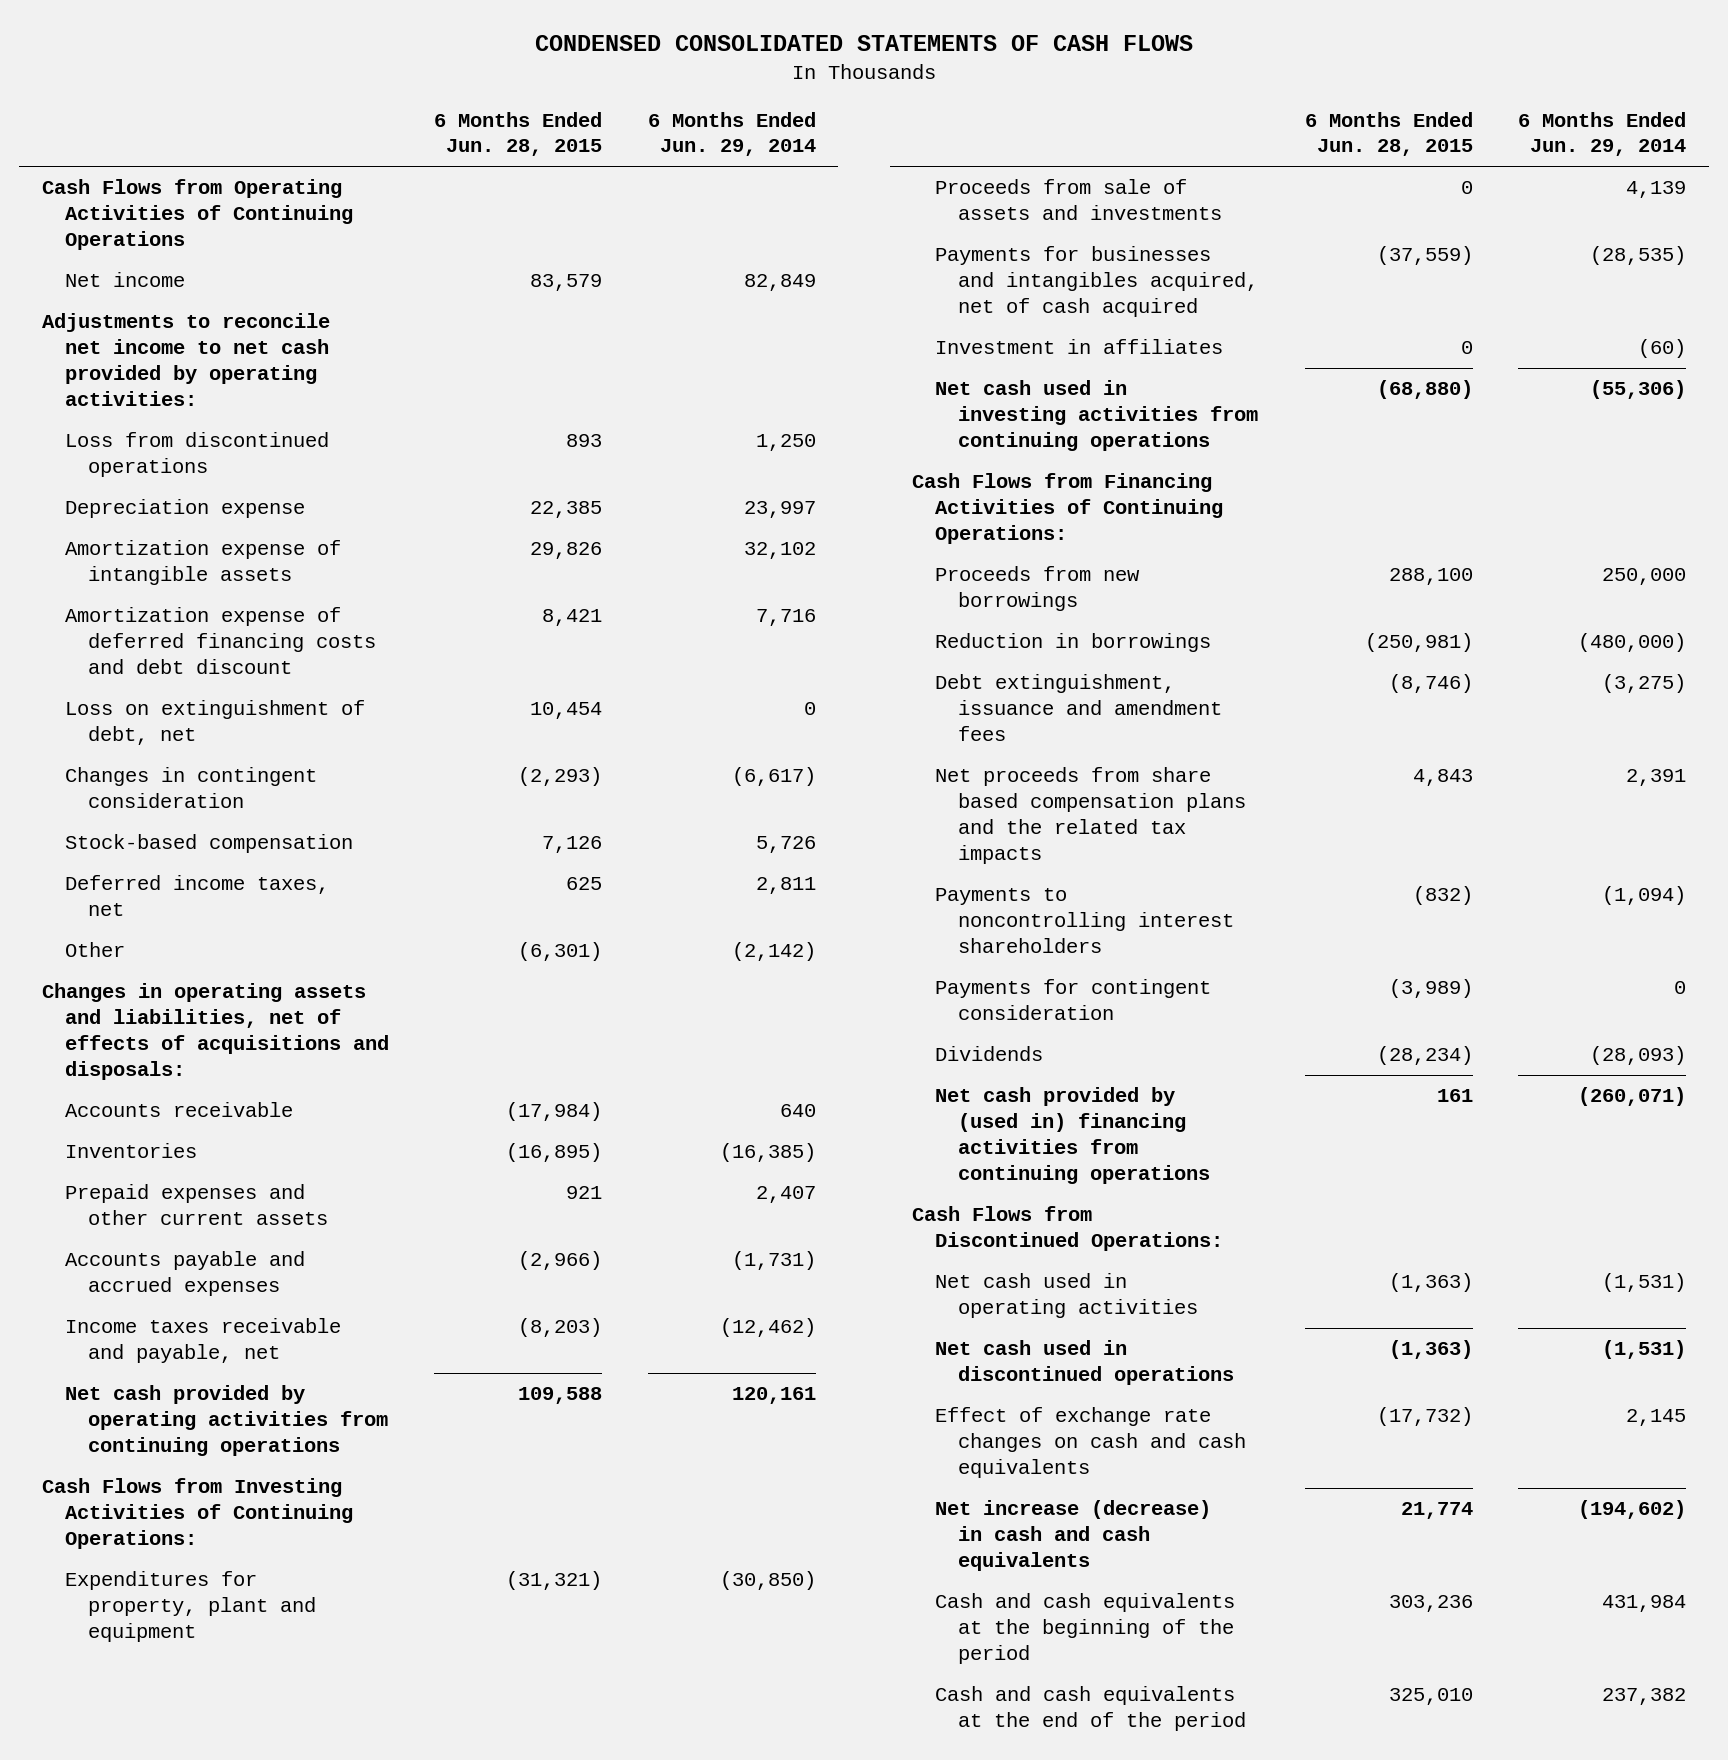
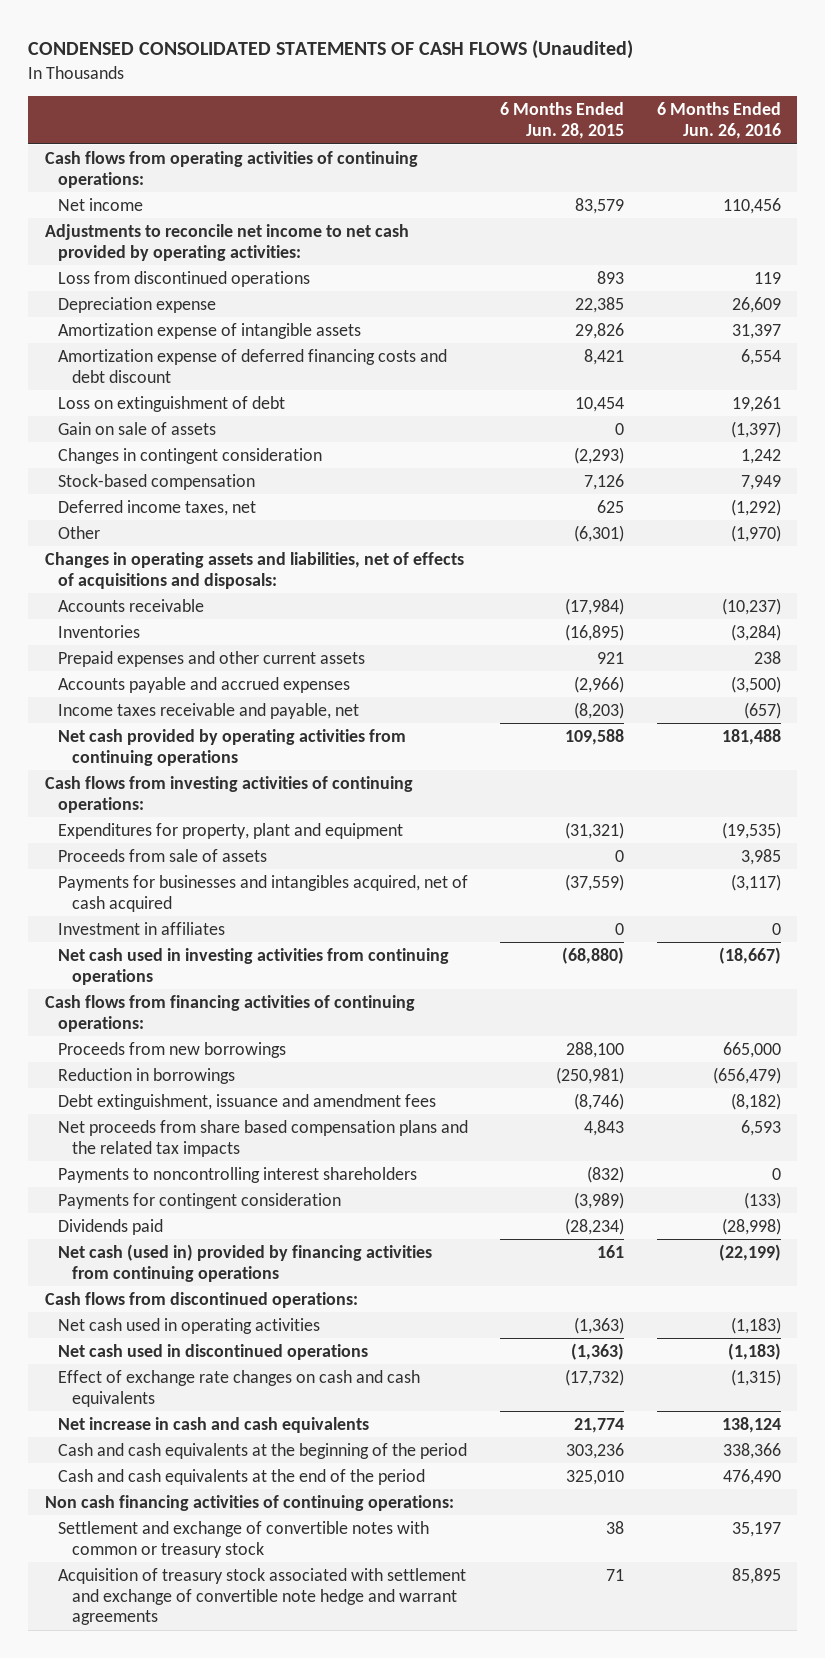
[535,35,1194,52] CONDENSED CONSOLIDATED STATEMENTS OF CASH FLOWS -> [28,40,634,60] CONDENSED CONSOLIDATED STATEMENTS OF CASH FLOWS (Unaudited)
[647,111,816,157] 6 Months Ended Jun. 29, 2014 -> none
none -> [656,102,781,139] 6 Months Ended Jun. 26, 2016
[42,179,354,251] Cash Flows from Operating Activities of Continuing Operations -> [44,150,418,188] Cash flows from operating activities of continuing operations:
[65,700,366,746] Loss on extinguishment of debt, net -> [58,395,286,412] Loss on extinguishment of debt
none -> [58,421,217,435] Gain on sale of assets
[42,1478,354,1550] Cash Flows from Investing Activities of Continuing Operations: -> [44,775,413,813] Cash flows from investing activities of continuing operations:
[935,179,1223,221] Proceeds from sale of assets and investments -> [58,848,268,862] Proceeds from sale of assets
[912,473,1224,545] Cash Flows from Financing Activities of Continuing Operations: -> [44,994,415,1032] Cash flows from financing activities of continuing operations:
[935,1046,1044,1062] Dividends -> [58,1218,164,1235] Dividends paid
[935,1087,1211,1184] Net cash provided by (used in) financing activities from continuing operations -> [58,1243,433,1282] Net cash (used in) provided by financing activities from continuing operations
[912,1206,1224,1252] Cash Flows from Discontinued Operations: -> [44,1291,358,1308] Cash flows from discontinued operations:
[935,1500,1212,1572] Net increase (decrease) in cash and cash equivalents -> [58,1416,370,1433] Net increase in cash and cash equivalents
none -> [44,1494,454,1511] Non cash financing activities of continuing operations:
none -> [58,1520,430,1558] Settlement and exchange of convertible notes with common or treasury stock
none -> [58,1567,467,1626] Acquisition of treasury stock associated with settlement and exchange of convertible note hedge and warrant agreements

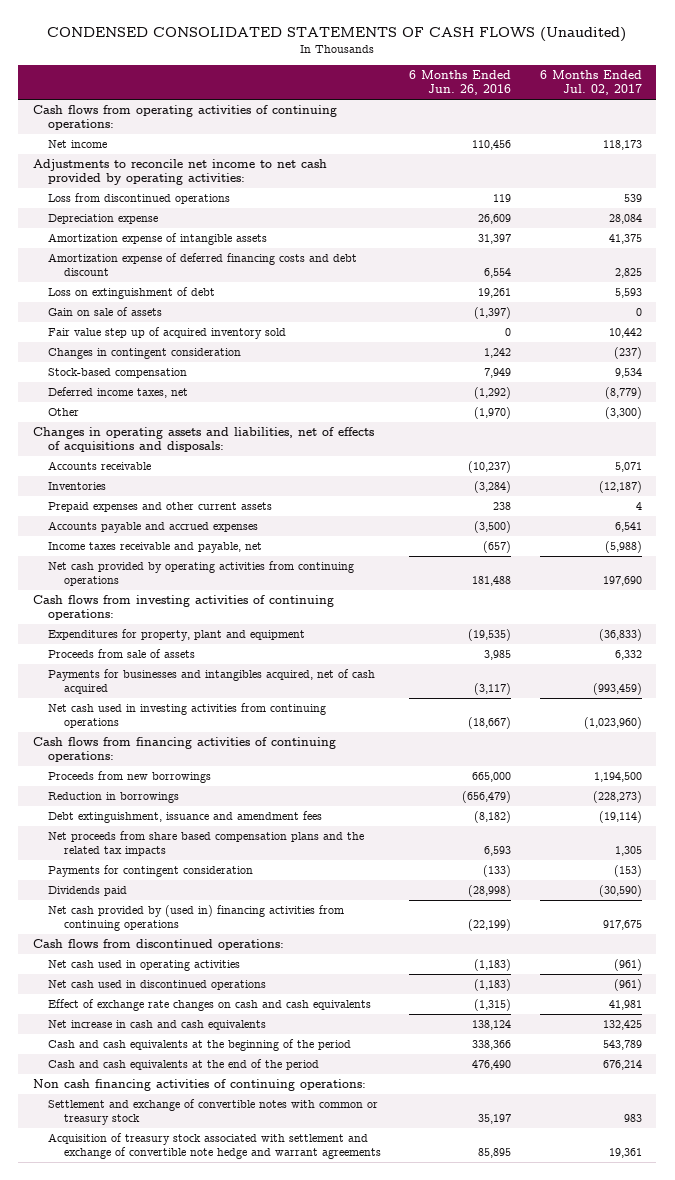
[500,102,625,139] 6 Months Ended Jun. 28, 2015 -> none
none -> [539,70,642,96] 6 Months Ended Jul. 02, 2017
none -> [48,327,287,340] Fair value step up of acquired inventory sold
[58,921,226,935] Investment in affiliates -> none
[58,1166,418,1183] Payments to noncontrolling interest shareholders -> none
[58,1243,433,1282] Net cash (used in) provided by financing activities from continuing operations -> [48,905,345,932] Net cash provided by (used in) financing activities from continuing operations

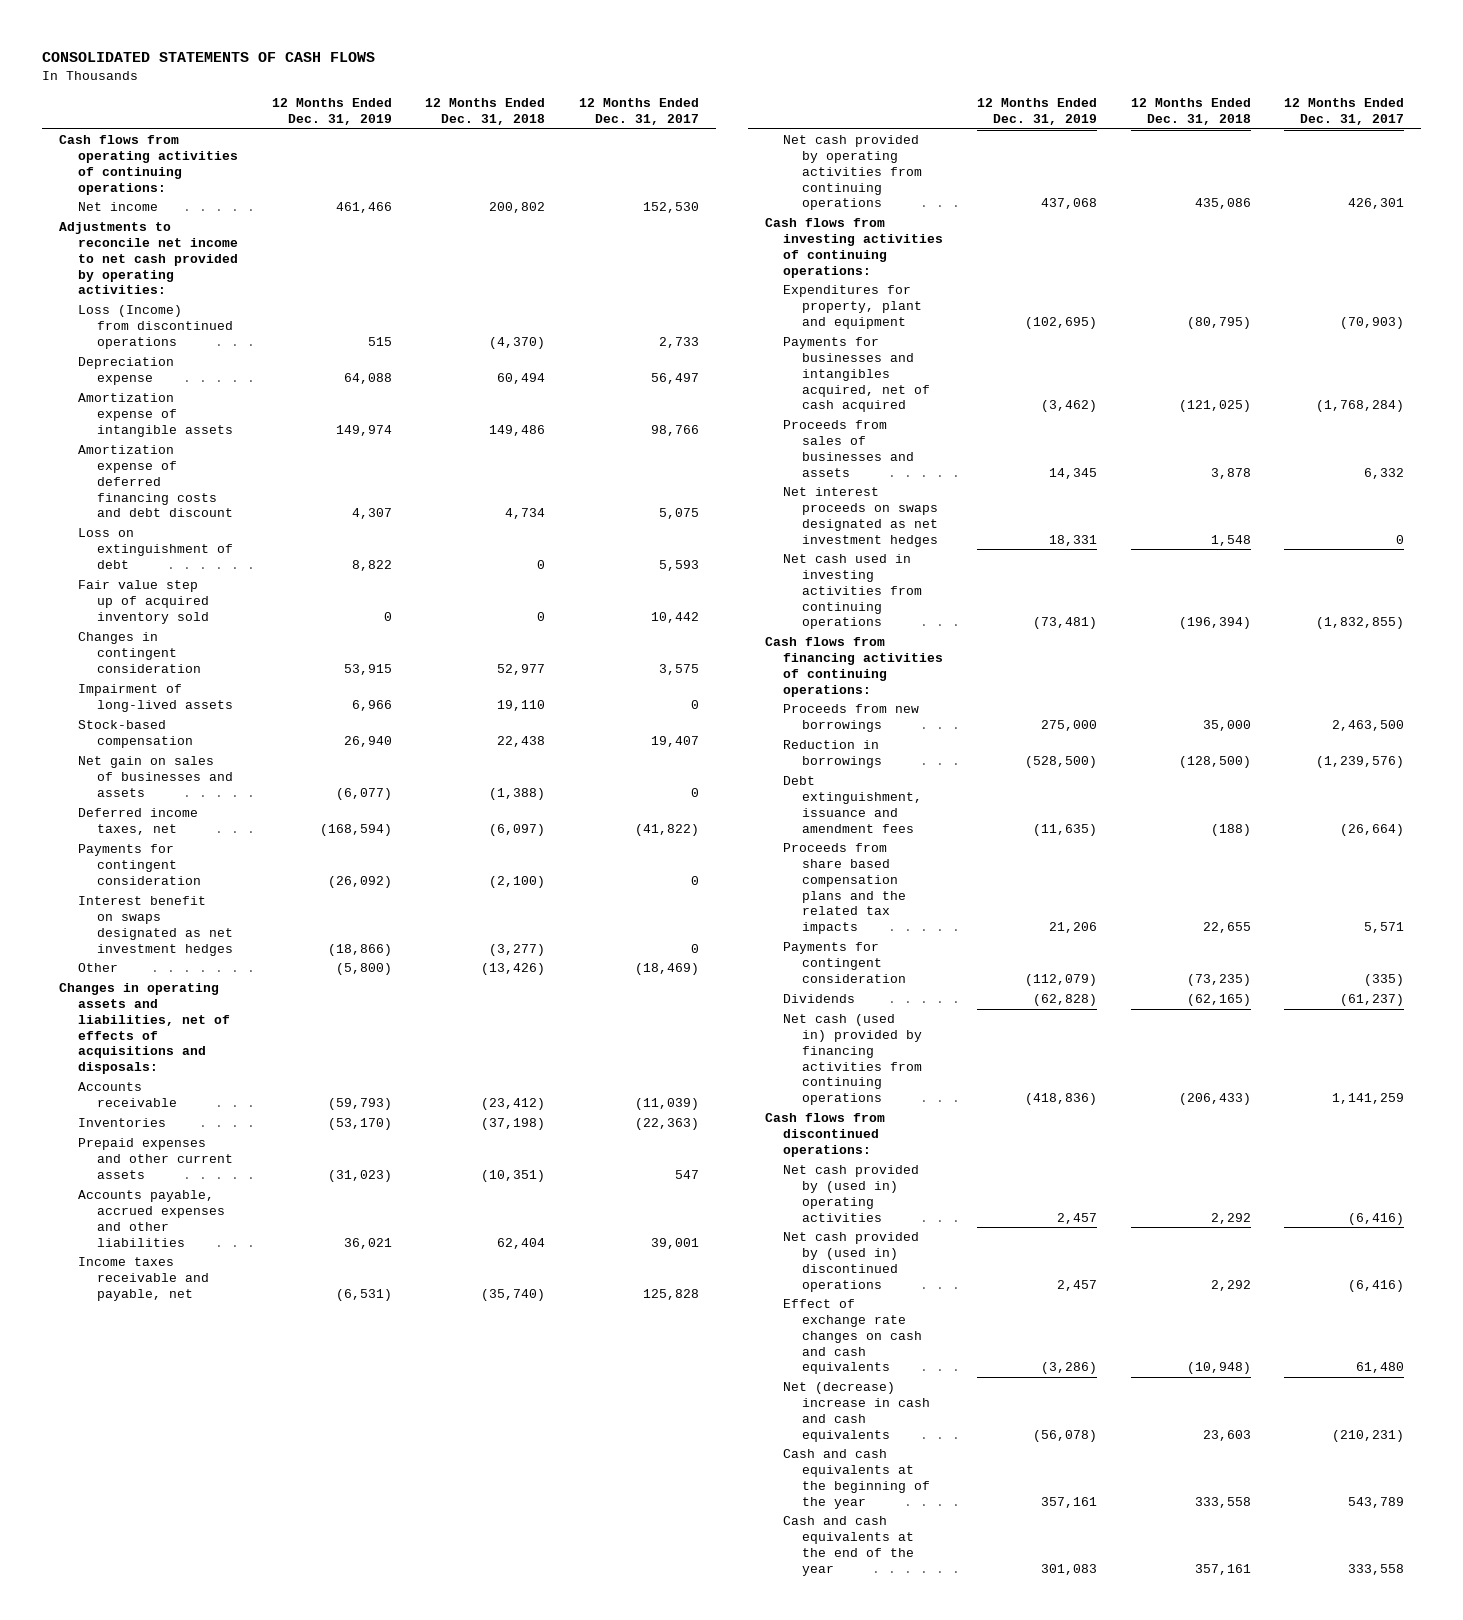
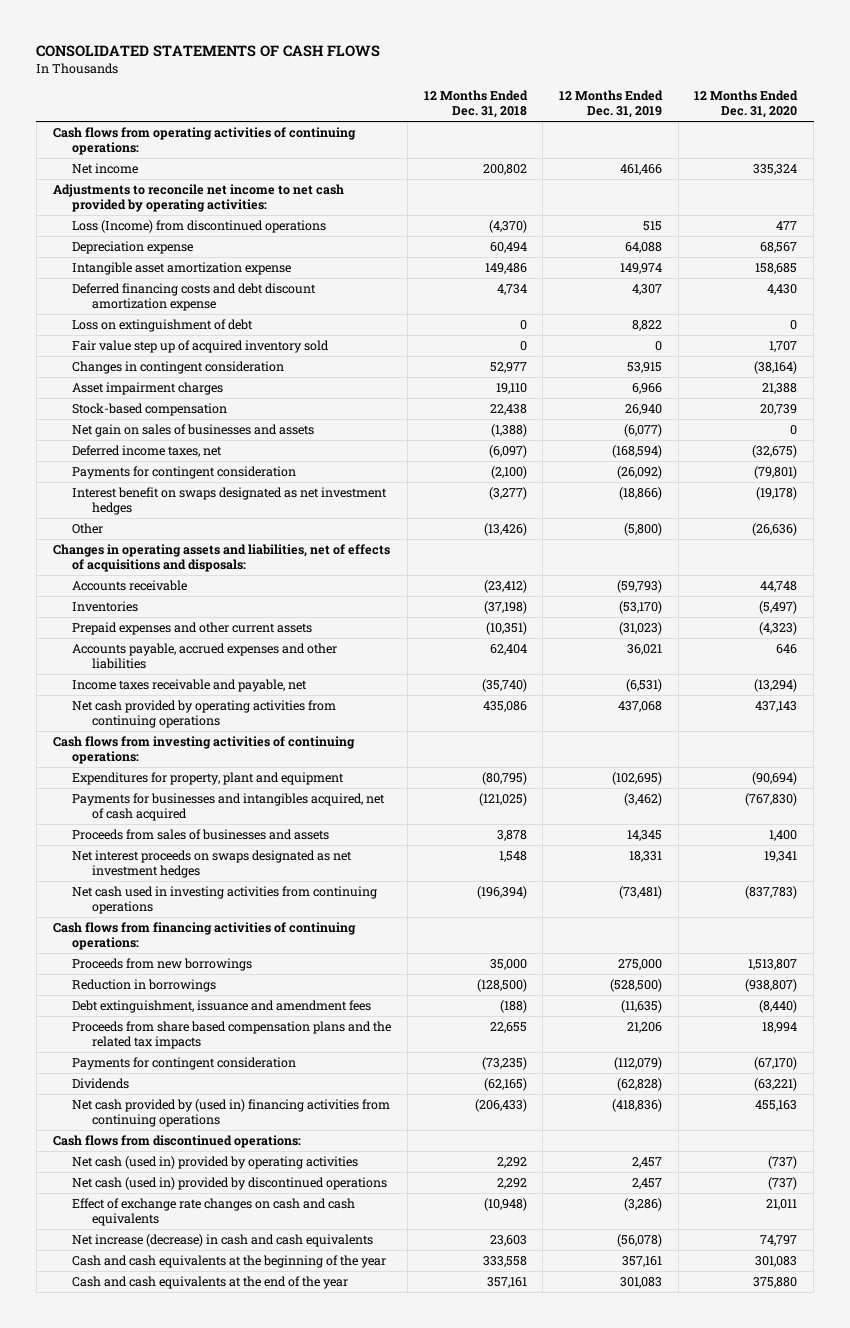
[578,97,699,125] 12 Months Ended Dec. 31, 2017 -> none
none -> [694,90,799,119] 12 Months Ended Dec. 31, 2020
[77,393,233,437] Amortization expense of intangible assets -> [72,261,292,275] Intangible asset amortization expense
[77,445,233,518] Amortization expense of deferred financing costs and debt discount -> [72,282,317,311] Deferred financing costs and debt discount amortization expense
[77,684,233,713] Impairment of long-lived assets -> [72,381,224,395] Asset impairment charges
[783,1014,922,1106] Net cash (used in) provided by financing activities from continuing operations -> [72,1098,391,1127] Net cash provided by (used in) financing activities from continuing operations
[783,1165,920,1222] Net cash provided by (used in) operating activities -> [72,1155,359,1169] Net cash (used in) provided by operating activities
[783,1232,920,1292] Net cash provided by (used in) discontinued operations -> [72,1176,388,1190] Net cash (used in) provided by discontinued operations
[783,1382,930,1442] Net (decrease) increase in cash and cash equivalents -> [72,1233,374,1247] Net increase (decrease) in cash and cash equivalents

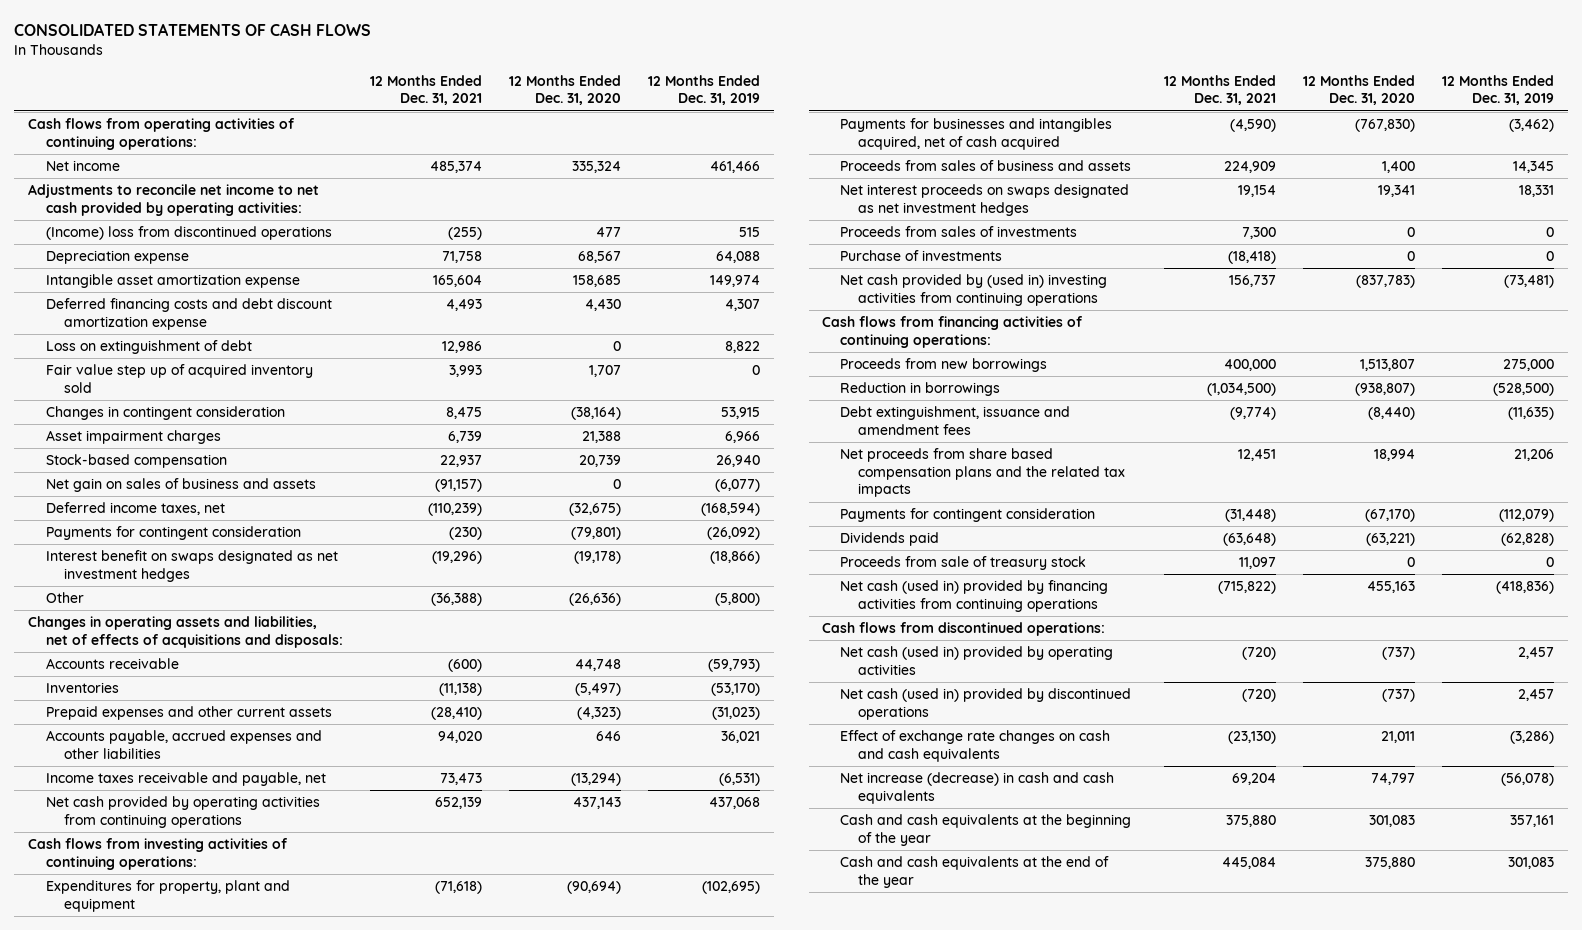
[423,90,528,119] 12 Months Ended Dec. 31, 2018 -> none
none -> [370,74,483,106] 12 Months Ended Dec. 31, 2021
[72,219,327,233] Loss (Income) from discontinued operations -> [46,226,333,241] (Income) loss from discontinued operations
[72,423,315,437] Net gain on sales of businesses and assets -> [46,478,317,493] Net gain on sales of business and assets
[72,828,330,840] Proceeds from sales of businesses and assets -> [840,160,1132,172] Proceeds from sales of business and assets
none -> [840,226,1078,238] Proceeds from sales of investments
none -> [840,250,1003,262] Purchase of investments
[72,885,378,914] Net cash used in investing activities from continuing operations -> [840,274,1108,306] Net cash provided by (used in) investing activities from continuing operations
[72,1020,392,1049] Proceeds from share based compensation plans and the related tax impacts -> [840,448,1126,498] Net proceeds from share based compensation plans and the related tax impacts
[72,1077,130,1089] Dividends -> [840,532,940,547] Dividends paid
none -> [840,556,1087,571] Proceeds from sale of treasury stock
[72,1098,391,1127] Net cash provided by (used in) financing activities from continuing operations -> [840,580,1109,612] Net cash (used in) provided by financing activities from continuing operations

